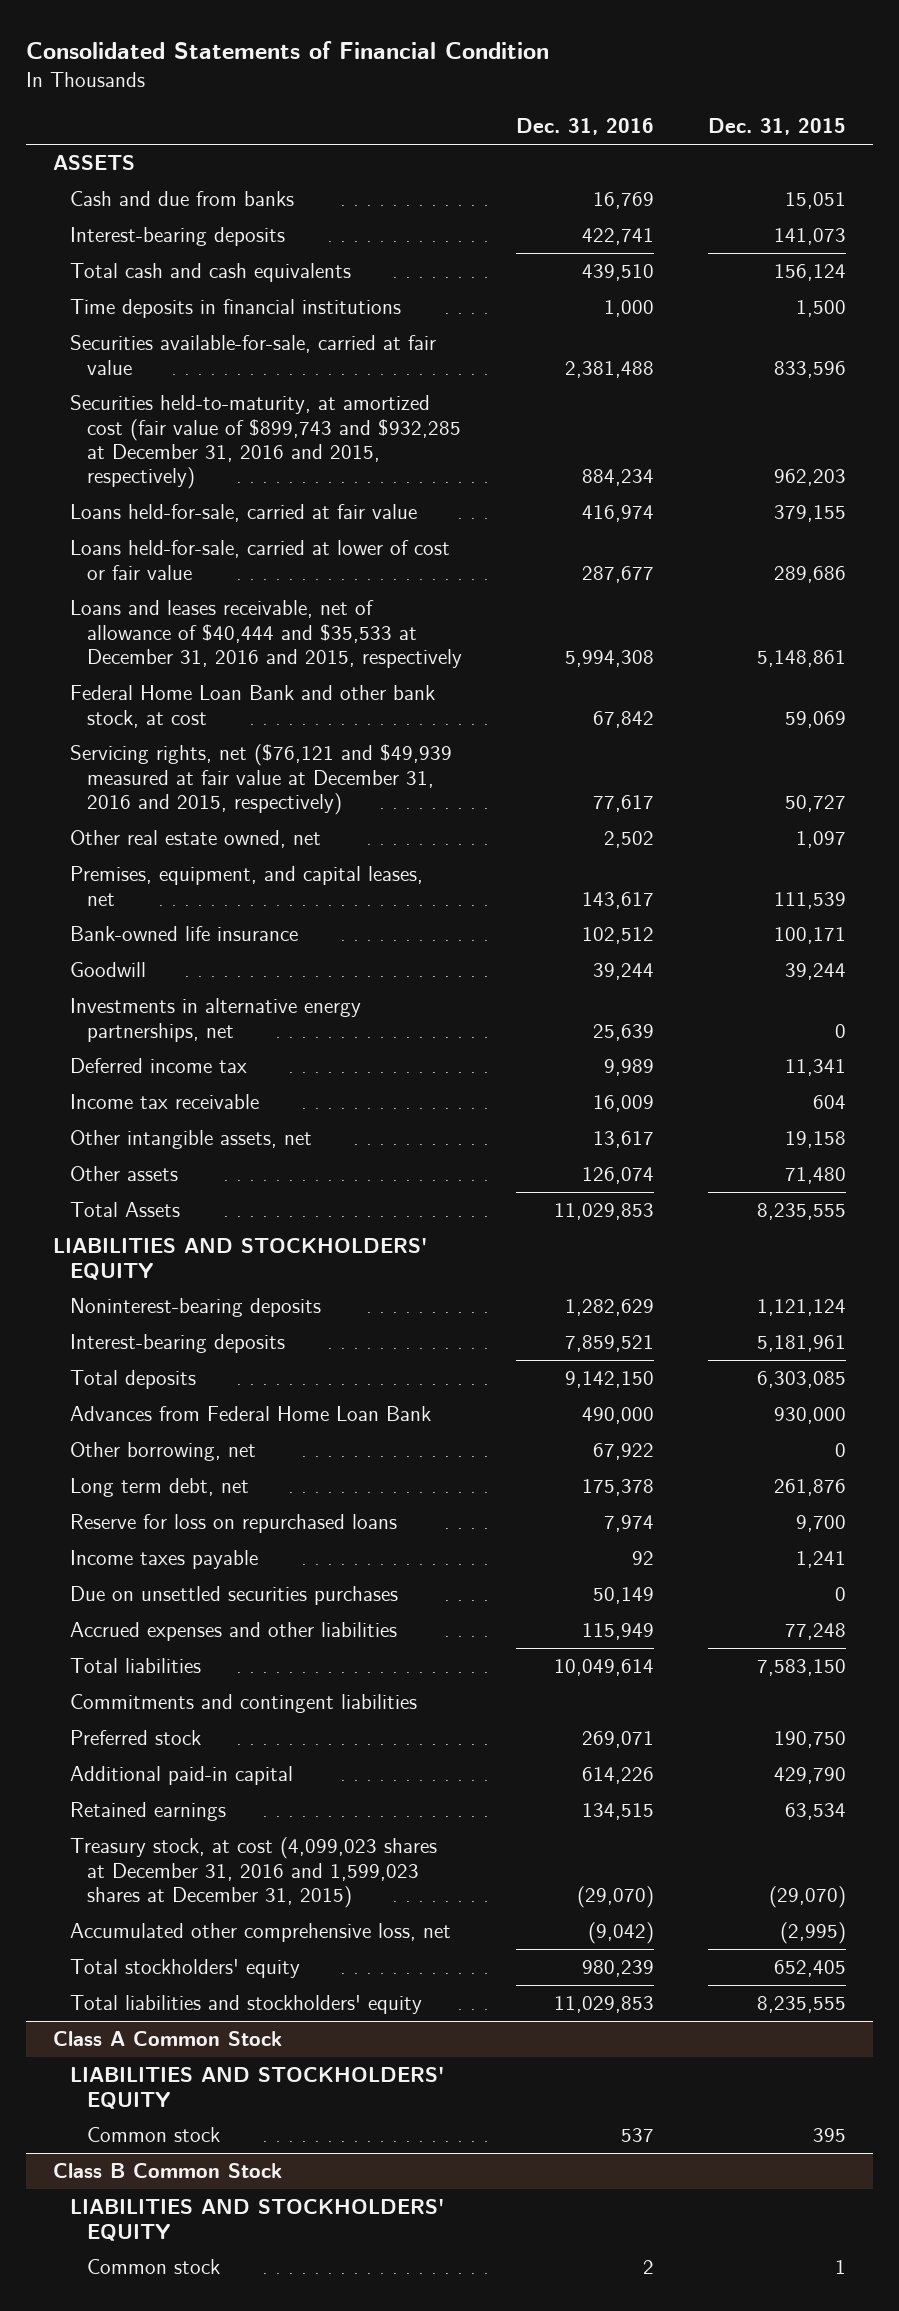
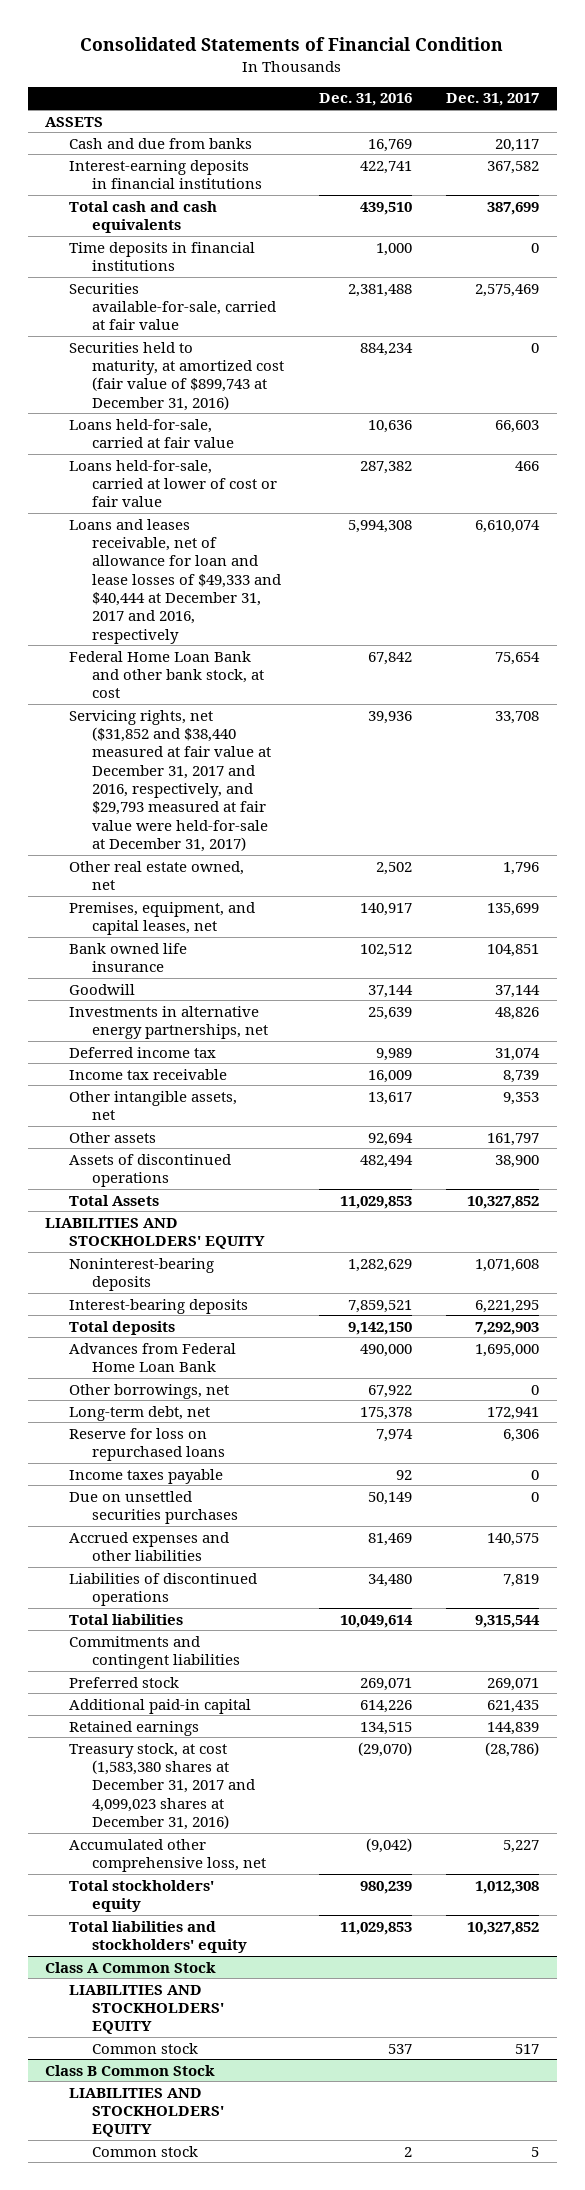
[707,118,846,136] Dec. 31, 2015 -> none
none -> [446,93,540,107] Dec. 31, 2017
[70,227,286,247] Interest-bearing deposits -> [68,159,262,189] Interest-earning deposits in financial institutions
[70,395,462,490] Securities held-to-maturity, at amortized cost (fair value of $899,743 and $932,285 at December 31, 2016 and 2015, respectively) -> [68,341,284,411] Securities held to maturity, at amortized cost (fair value of $899,743 at December 31, 2016)
[581,505,654,523] 416,974 -> [367,419,412,433] 10,636
[581,565,654,583] 287,677 -> [359,460,412,474] 287,382
[70,600,463,668] Loans and leases receivable, net of allowance of $40,444 and $35,533 at December 31, 2016 and 2015, respectively -> [68,518,281,644] Loans and leases receivable, net of allowance for loan and lease losses of $49,333 and $40,444 at December 31, 2017 and 2016, respectively
[70,744,453,815] Servicing rights, net ($76,121 and $49,939 measured at fair value at December 31, 2016 and 2015, respectively) -> [68,709,271,852] Servicing rights, net ($31,852 and $38,440 measured at fair value at December 31, 2017 and 2016, respectively, and $29,793 measured at fair value were held-for-sale at December 31, 2017)
[592,794,654,812] 77,617 -> [367,710,412,724] 39,936
[581,891,654,909] 143,617 -> [359,902,412,916] 140,917
[70,926,299,942] Bank-owned life insurance -> [68,942,187,972] Bank owned life insurance
[592,963,654,981] 39,244 -> [367,984,413,998] 37,144
[581,1167,654,1185] 126,074 -> [367,1132,413,1146] 92,694
none -> [68,1153,231,1187] Assets of discontinued operations
[70,1442,257,1462] Other borrowing, net -> [68,1383,229,1399] Other borrowings, net
[70,1478,250,1498] Long term debt, net -> [68,1405,210,1421] Long-term debt, net
[581,1623,654,1641] 115,949 -> [367,1532,412,1546] 81,469
none -> [68,1572,257,1606] Liabilities of discontinued operations
[70,1837,438,1908] Treasury stock, at cost (4,099,023 shares at December 31, 2016 and 1,599,023 shares at December 31, 2015) -> [68,1742,255,1830] Treasury stock, at cost (1,583,380 shares at December 31, 2017 and 4,099,023 shares at December 31, 2016)

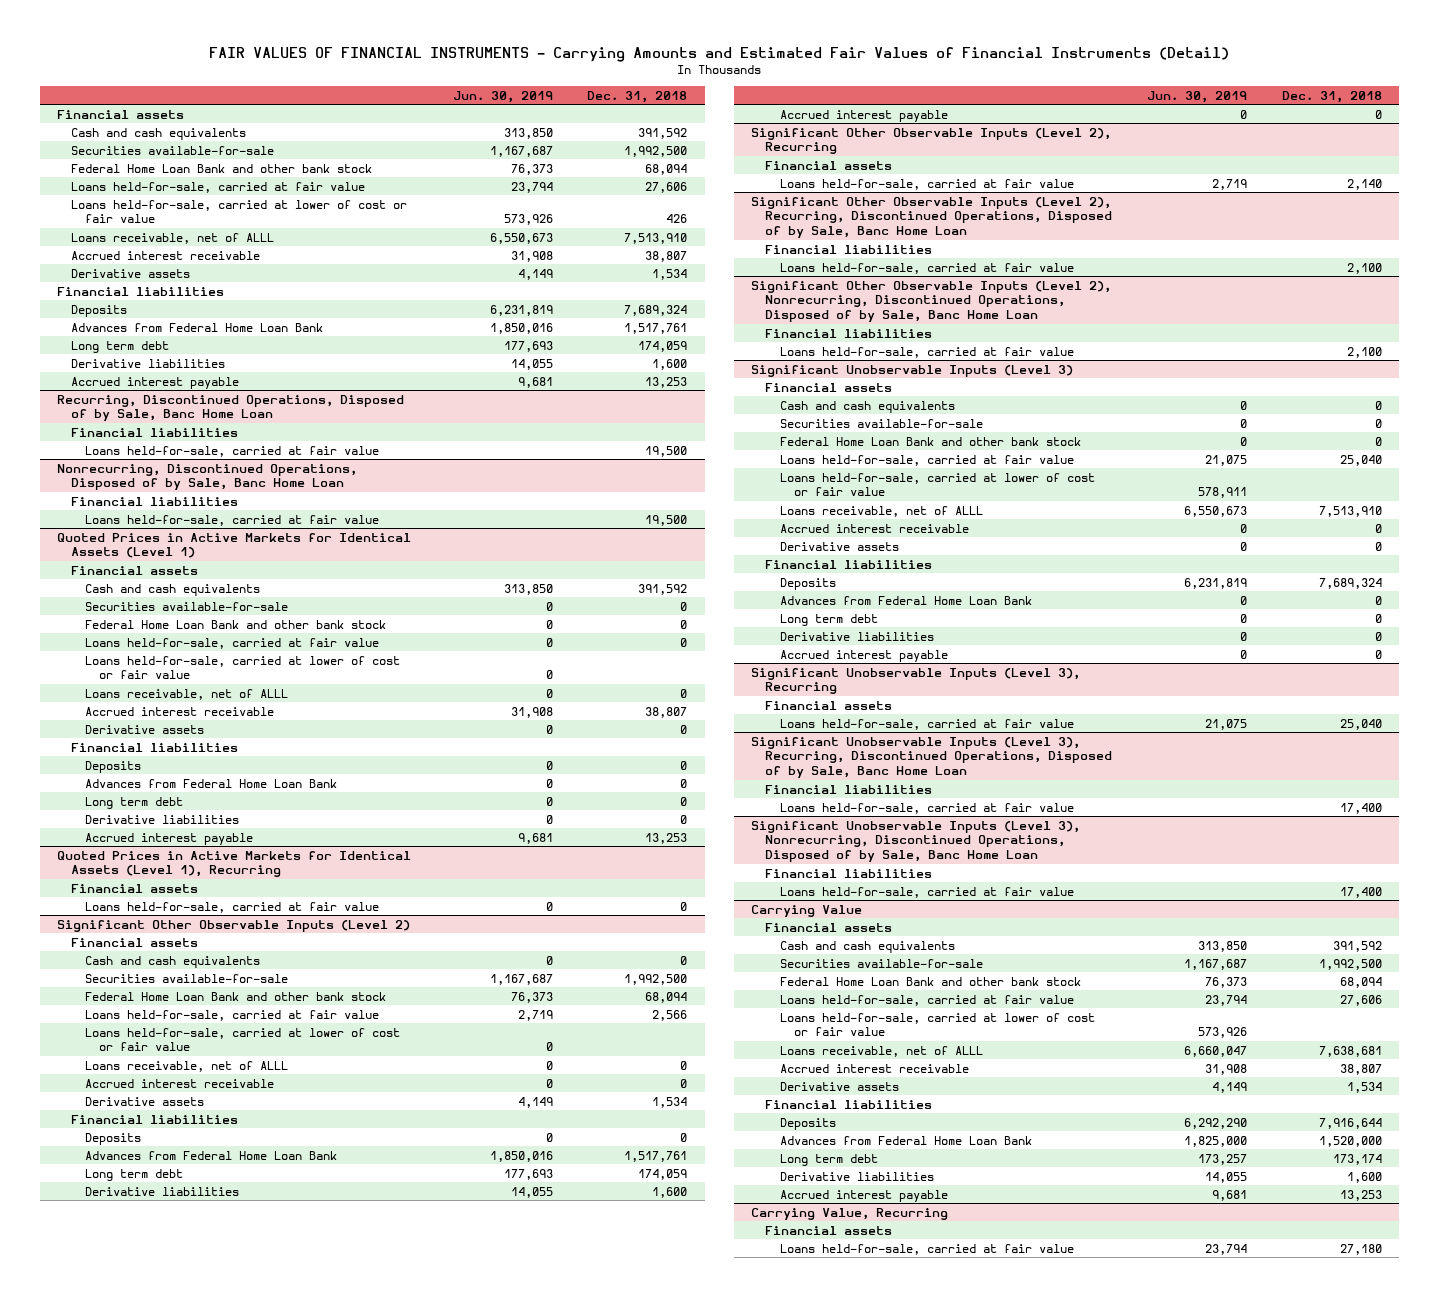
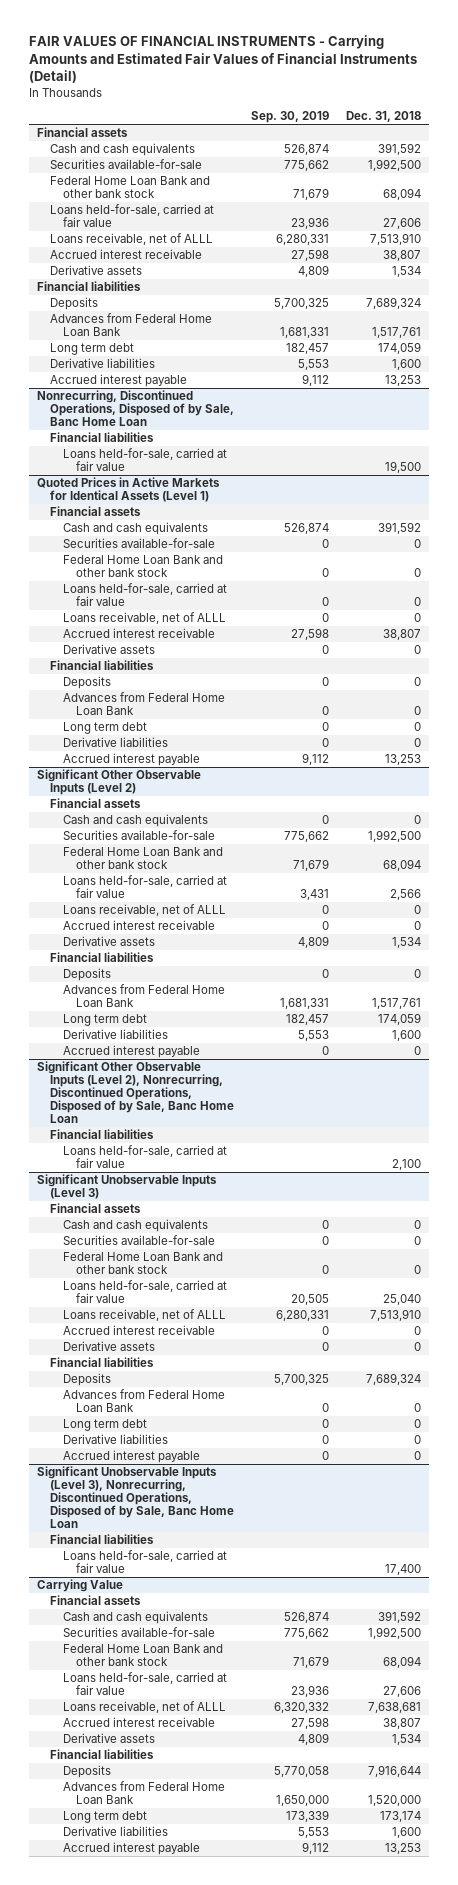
[452,90,553,103] Jun. 30, 2019 -> none
none -> [250,111,329,124] Sep. 30, 2019
[71,199,408,224] Loans held-for-sale, carried at lower of cost or fair value -> none
[57,394,405,422] Recurring, Discontinued Operations, Disposed of by Sale, Banc Home Loan -> none
[71,427,239,437] Financial liabilities -> none
[85,445,380,457] Loans held-for-sale, carried at fair value -> none
[85,655,401,680] Loans held-for-sale, carried at lower of cost or fair value -> none
[57,850,412,878] Quoted Prices in Active Markets for Identical Assets (Level 1), Recurring -> none
[71,883,199,893] Financial assets -> none
[85,901,380,913] Loans held-for-sale, carried at fair value -> none
[85,1027,401,1052] Loans held-for-sale, carried at lower of cost or fair value -> none
[751,127,1112,155] Significant Other Observable Inputs (Level 2), Recurring -> none
[765,160,893,170] Financial assets -> none
[779,178,1074,190] Loans held-for-sale, carried at fair value -> none
[751,196,1113,239] Significant Other Observable Inputs (Level 2), Recurring, Discontinued Operations, Disposed of by Sale, Banc Home Loan -> none
[765,244,933,254] Financial liabilities -> none
[779,262,1074,274] Loans held-for-sale, carried at fair value -> none
[779,472,1095,497] Loans held-for-sale, carried at lower of cost or fair value -> none
[751,667,1081,695] Significant Unobservable Inputs (Level 3), Recurring -> none
[765,700,893,710] Financial assets -> none
[779,718,1074,730] Loans held-for-sale, carried at fair value -> none
[751,736,1113,779] Significant Unobservable Inputs (Level 3), Recurring, Discontinued Operations, Disposed of by Sale, Banc Home Loan -> none
[765,784,933,794] Financial liabilities -> none
[779,802,1074,814] Loans held-for-sale, carried at fair value -> none
[779,1012,1095,1037] Loans held-for-sale, carried at lower of cost or fair value -> none
[751,1207,949,1220] Carrying Value, Recurring -> none
[765,1225,893,1235] Financial assets -> none
[779,1243,1074,1255] Loans held-for-sale, carried at fair value -> none

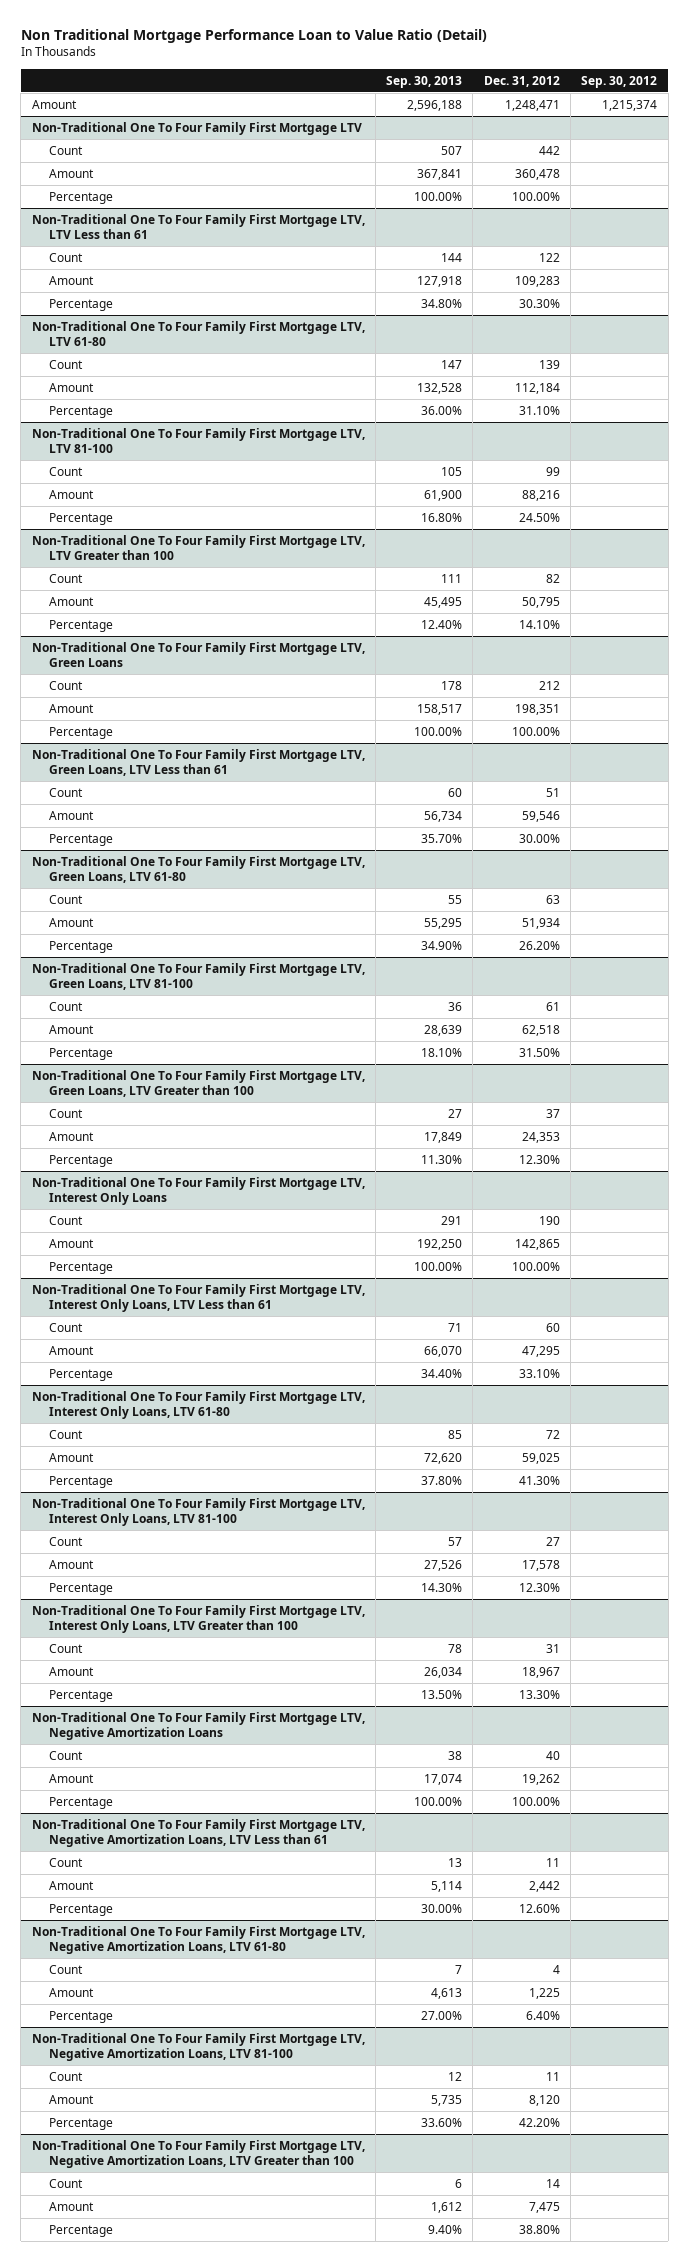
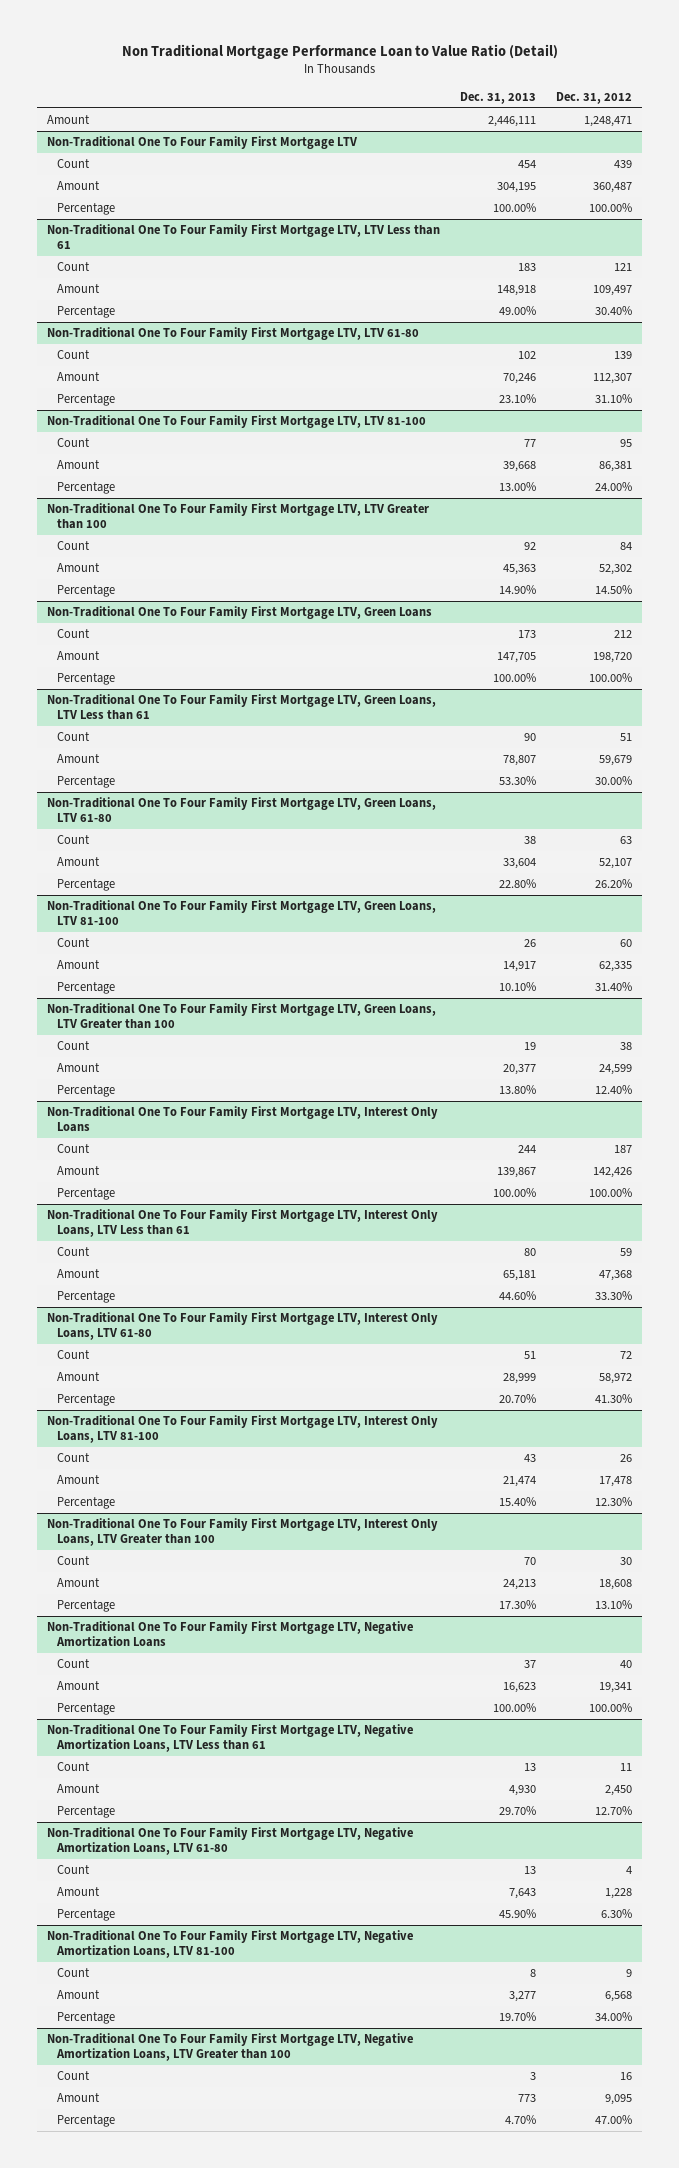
[386,75,463,88] Sep. 30, 2013 -> none
[581,75,658,88] Sep. 30, 2012 -> none
none -> [460,91,537,104] Dec. 31, 2013
[538,146,560,156] 442 -> [614,160,633,169] 439
[514,169,560,181] 360,478 -> [593,182,633,194] 360,487
[538,253,560,263] 122 -> [614,263,633,272] 121
[514,276,560,288] 109,283 -> [593,285,633,297] 109,497
[518,299,560,309] 30.30% -> [595,306,633,316] 30.40%
[514,383,560,395] 112,184 -> [593,373,633,385] 112,307
[545,467,560,477] 99 -> [620,439,633,448] 95
[521,490,560,502] 88,216 -> [599,461,633,473] 86,381
[518,513,560,523] 24.50% -> [595,482,633,492] 24.00%
[545,574,560,584] 82 -> [620,542,633,551] 84
[521,597,560,609] 50,795 -> [599,564,633,576] 52,302
[518,620,560,630] 14.10% -> [595,585,633,595] 14.50%
[514,704,560,716] 198,351 -> [593,652,633,664] 198,720
[521,811,560,823] 59,546 -> [599,755,633,767] 59,679
[521,918,560,930] 51,934 -> [599,858,633,870] 52,107
[545,1002,560,1012] 61 -> [620,939,633,948] 60
[521,1025,560,1037] 62,518 -> [599,961,633,973] 62,335
[518,1048,560,1058] 31.50% -> [595,982,633,992] 31.40%
[545,1109,560,1119] 37 -> [620,1042,633,1051] 38
[521,1132,560,1144] 24,353 -> [599,1064,633,1076] 24,599
[518,1155,560,1165] 12.30% -> [595,1085,633,1095] 12.40%
[538,1216,560,1226] 190 -> [614,1145,633,1154] 187
[514,1239,560,1251] 142,865 -> [593,1167,633,1179] 142,426
[545,1323,560,1333] 60 -> [620,1248,633,1257] 59
[521,1346,560,1358] 47,295 -> [599,1270,633,1282] 47,368
[518,1369,560,1379] 33.10% -> [595,1291,633,1301] 33.30%
[521,1453,560,1465] 59,025 -> [599,1373,633,1385] 58,972
[545,1537,560,1547] 27 -> [620,1454,633,1463] 26
[521,1560,560,1572] 17,578 -> [599,1476,633,1488] 17,478
[545,1644,560,1654] 31 -> [620,1557,633,1566] 30
[521,1667,560,1679] 18,967 -> [599,1579,633,1591] 18,608
[518,1690,560,1700] 13.30% -> [595,1600,633,1610] 13.10%
[521,1774,560,1786] 19,262 -> [599,1682,633,1694] 19,341
[528,1881,560,1893] 2,442 -> [605,1785,633,1797] 2,450
[518,1904,560,1914] 12.60% -> [595,1806,633,1816] 12.70%
[528,1988,560,2000] 1,225 -> [605,1888,633,1900] 1,228
[525,2011,560,2021] 6.40% -> [601,1909,633,1919] 6.30%
[545,2072,560,2082] 11 -> [626,1969,633,1978] 9
[528,2095,560,2107] 8,120 -> [605,1991,633,2003] 6,568
[518,2118,560,2128] 42.20% -> [595,2012,633,2022] 34.00%
[545,2179,560,2189] 14 -> [620,2072,633,2081] 16
[528,2202,560,2214] 7,475 -> [605,2094,633,2106] 9,095
[518,2225,560,2235] 38.80% -> [595,2115,633,2125] 47.00%

